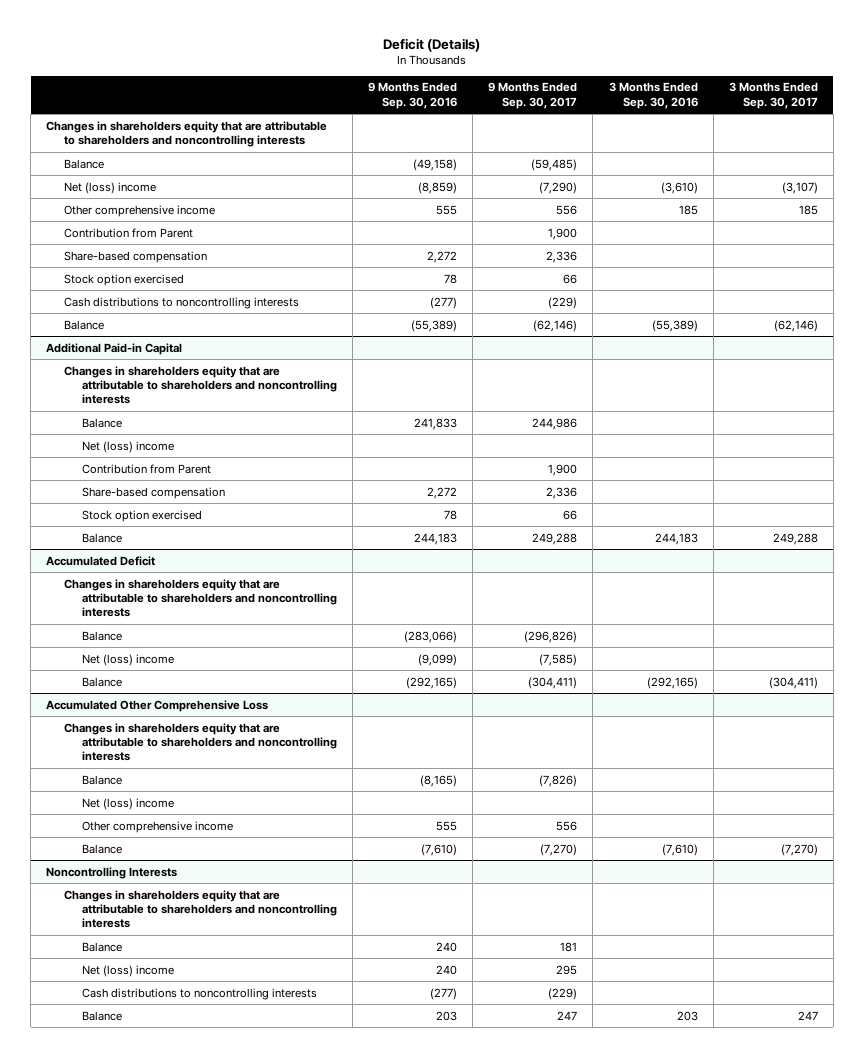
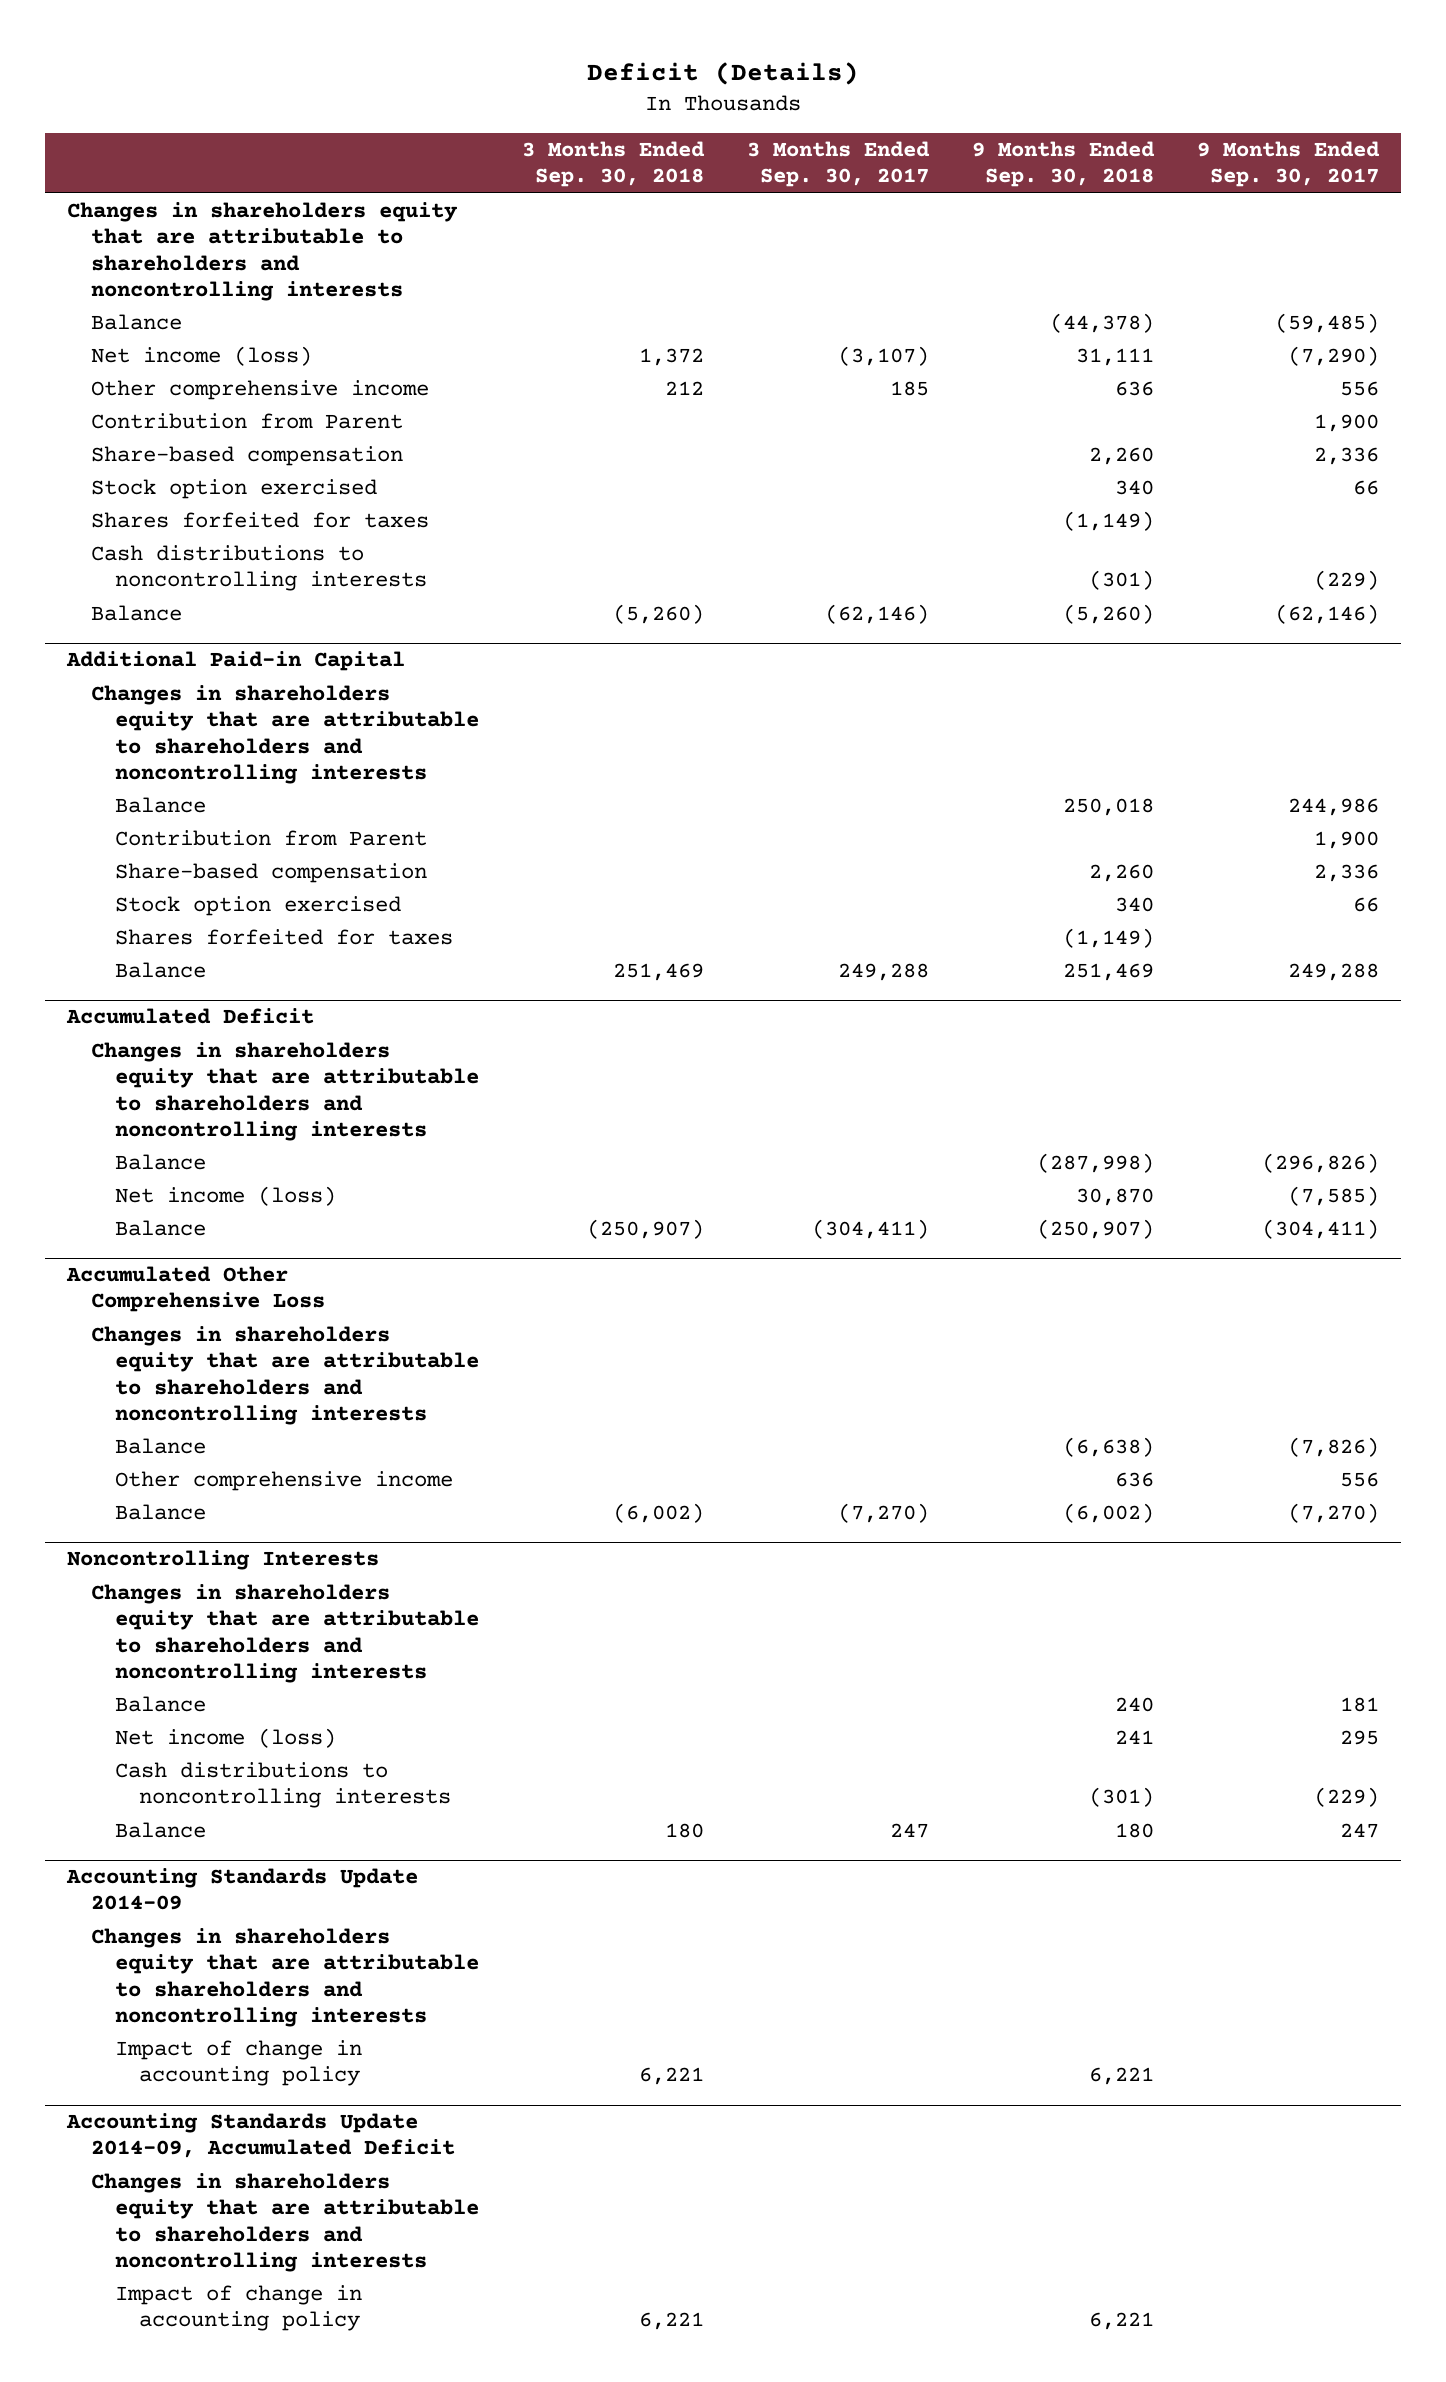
[368,82,458,109] 9 Months Ended Sep. 30, 2016 -> none
[608,82,698,109] 3 Months Ended Sep. 30, 2016 -> none
none -> [522,141,706,188] 3 Months Ended Sep. 30, 2018
none -> [972,141,1156,188] 9 Months Ended Sep. 30, 2018
[64,181,157,194] Net (loss) income -> [90,346,312,367] Net income (loss)
none -> [90,512,429,529] Shares forfeited for taxes
[82,440,175,453] Net (loss) income -> none
none -> [115,929,454,946] Shares forfeited for taxes
[82,653,175,666] Net (loss) income -> [115,1186,337,1207] Net income (loss)
[82,797,175,810] Net (loss) income -> none
[82,964,175,977] Net (loss) income -> [115,1728,337,1749] Net income (loss)
none -> [65,1868,418,1911] Accounting Standards Update 2014-09
none -> [90,1928,480,2027] Changes in shareholders equity that are attributable to shareholders and noncontrolling interests
none -> [115,2040,363,2087] Impact of change in accounting policy
none -> [65,2113,455,2159] Accounting Standards Update 2014-09, Accumulated Deficit
none -> [90,2173,480,2272] Changes in shareholders equity that are attributable to shareholders and noncontrolling interests
none -> [115,2285,363,2332] Impact of change in accounting policy

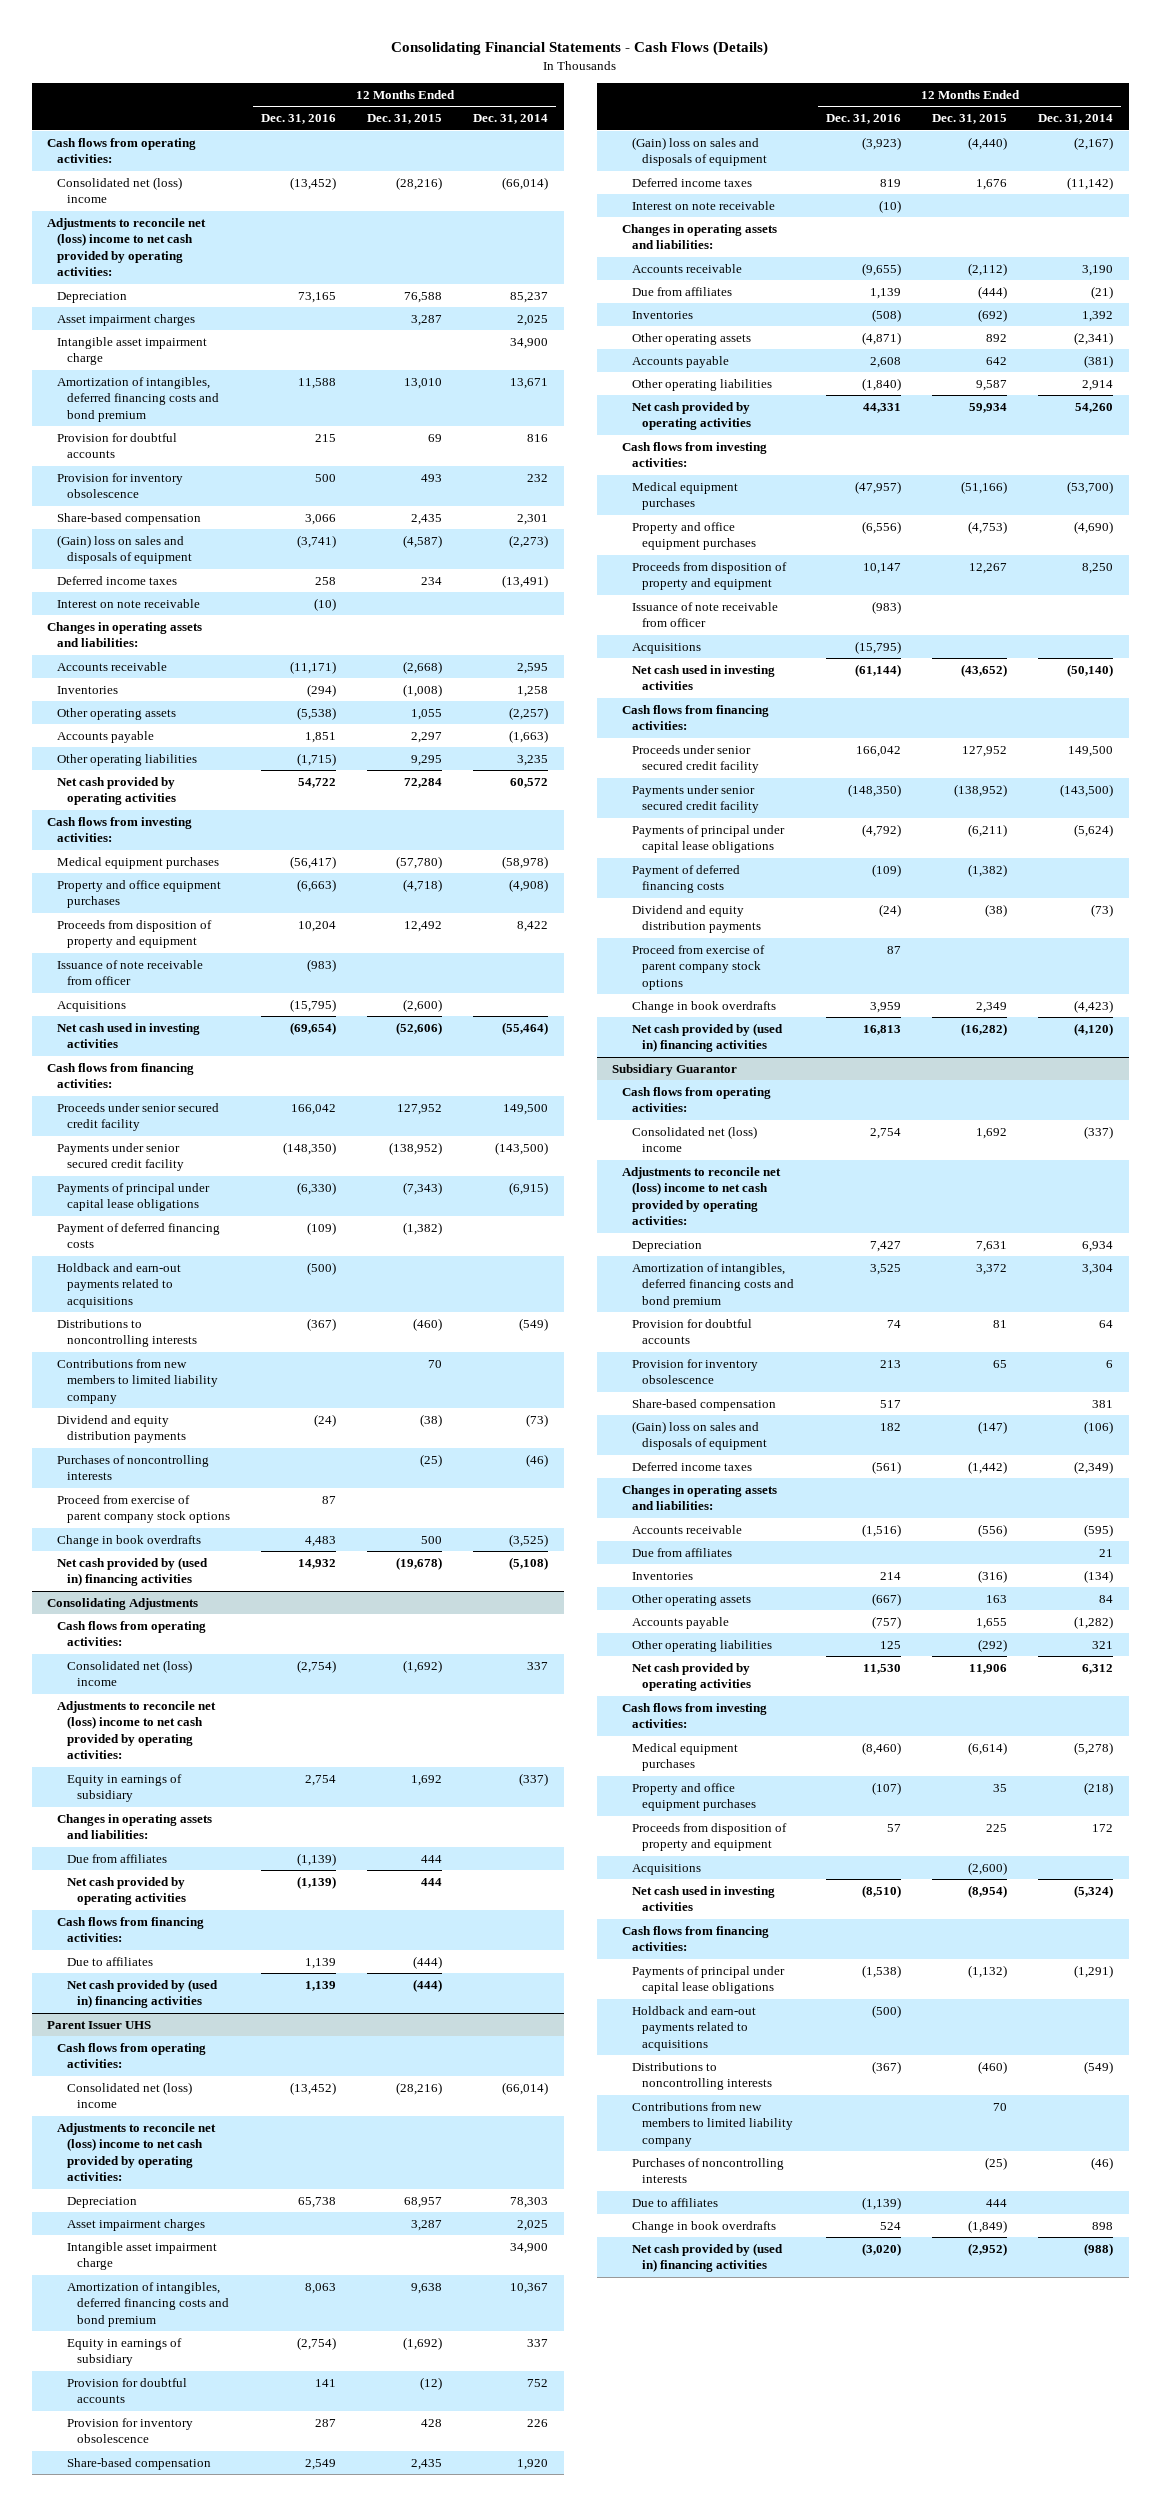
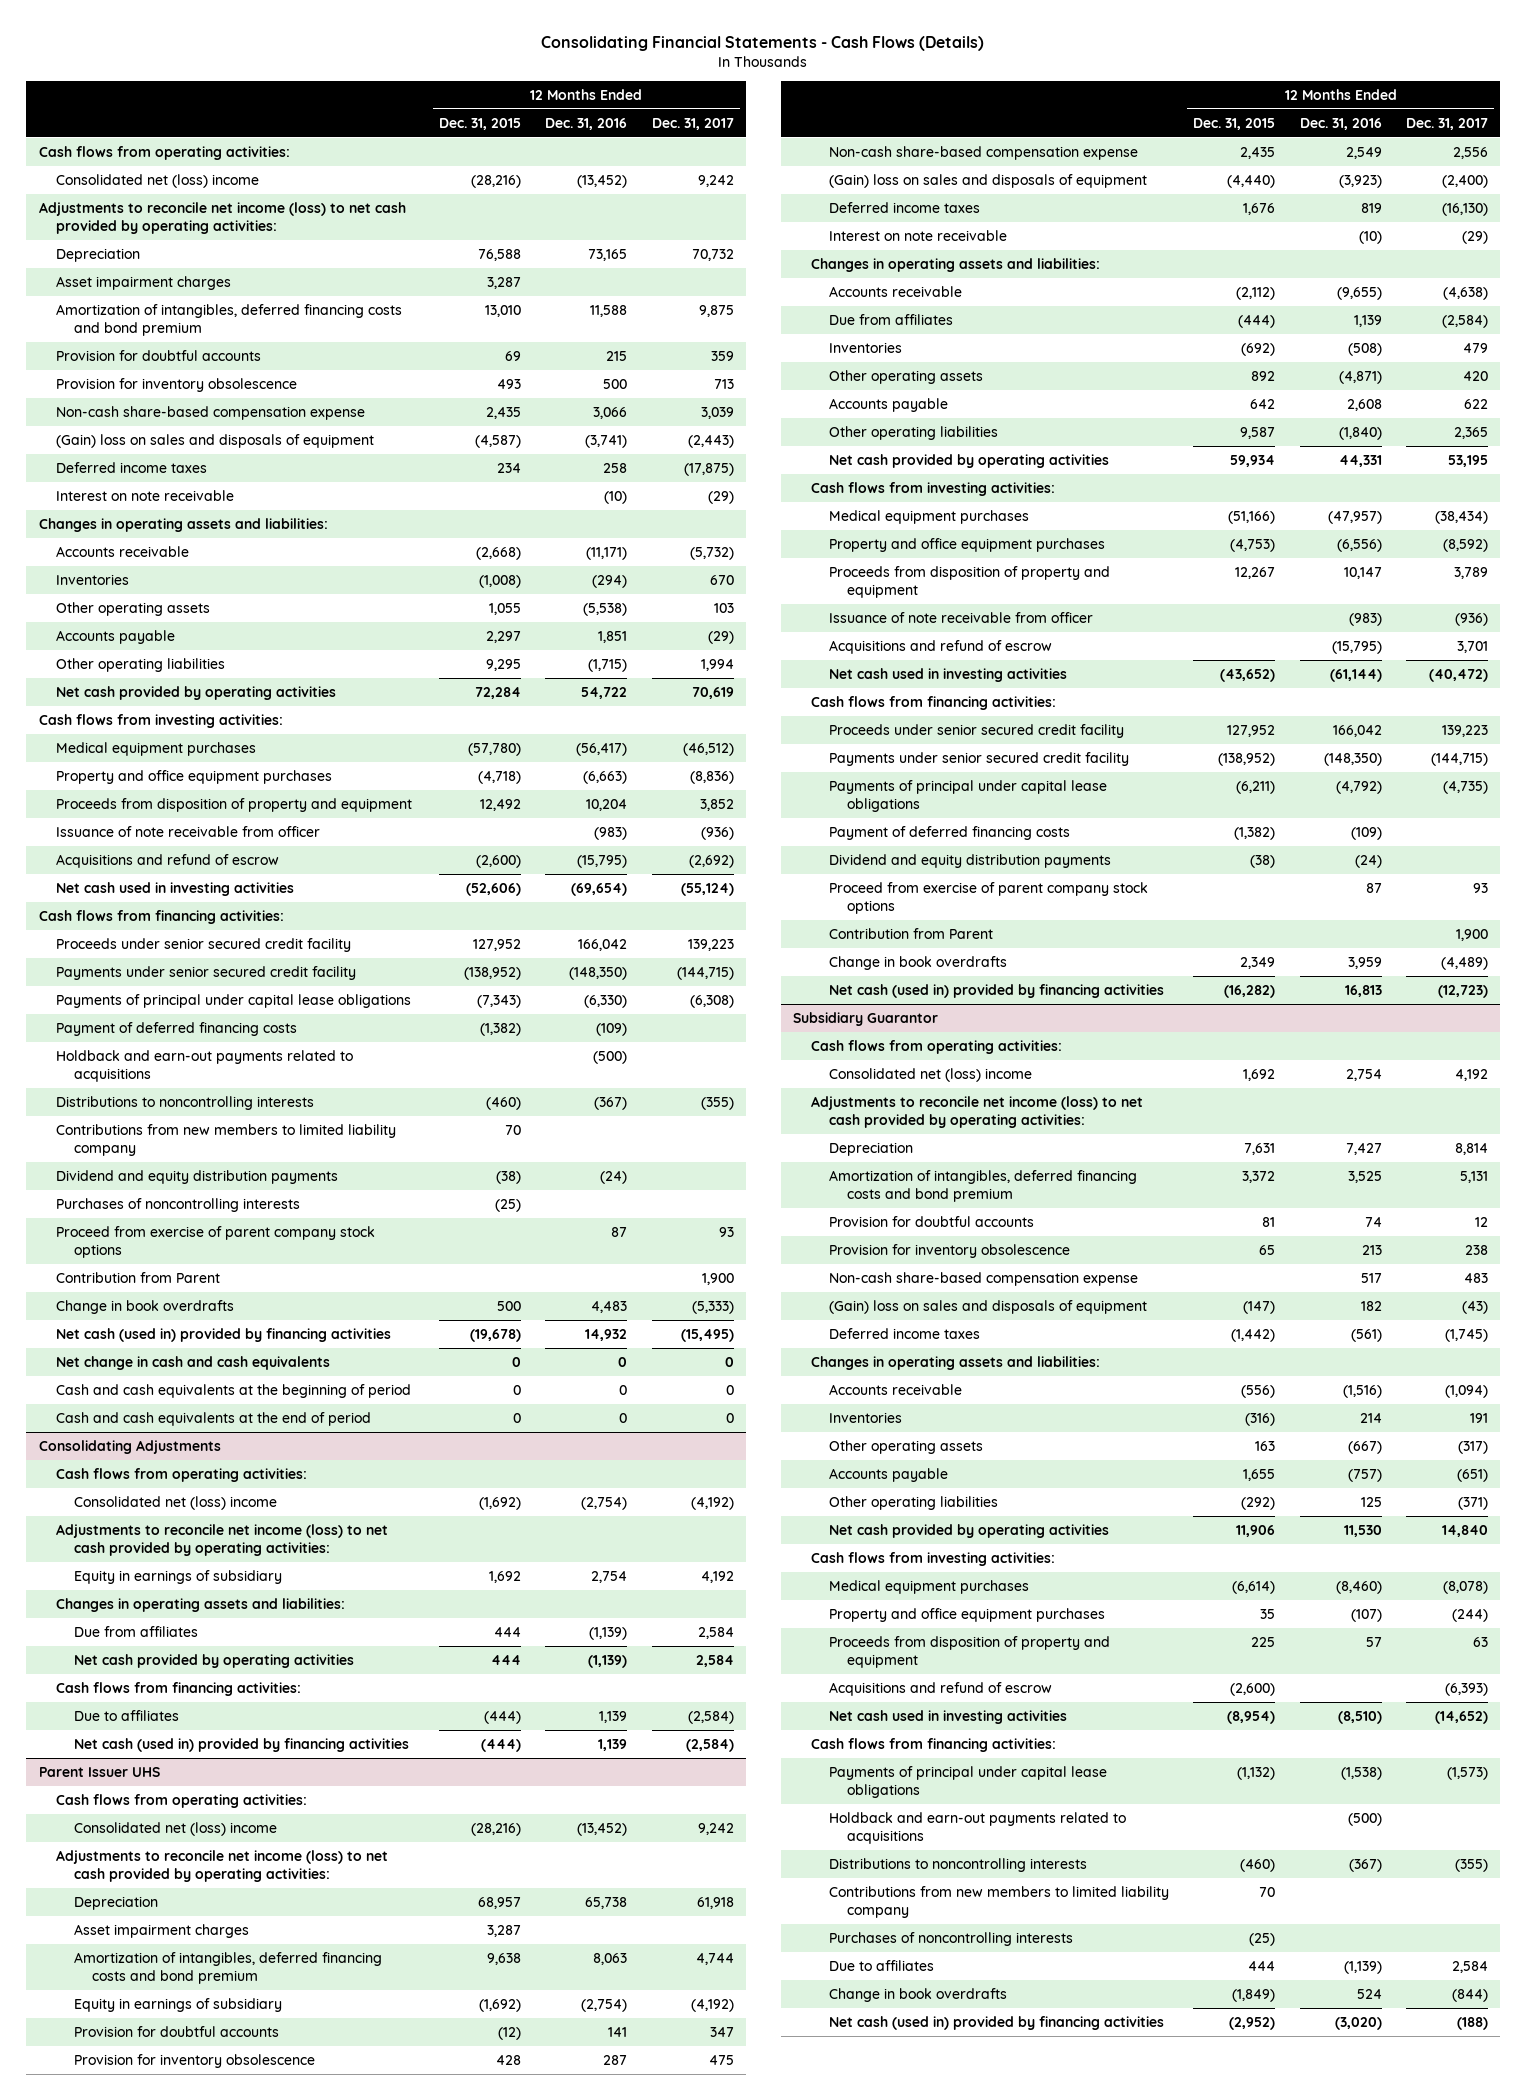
[473,114,549,125] Dec. 31, 2014 -> none
none -> [651,117,734,130] Dec. 31, 2017
[47,217,207,277] Adjustments to reconcile net (loss) income to net cash provided by operating activities: -> [38,201,406,234] Adjustments to reconcile net income (loss) to net cash provided by operating activities:
[57,336,208,366] Intangible asset impairment charge -> none
[57,512,202,525] Share-based compensation -> [56,405,366,420] Non-cash share-based compensation expense
[57,1000,127,1012] Acquisitions -> [56,853,280,868] Acquisitions and refund of escrow
none -> [56,1271,221,1283] Contribution from Parent
[57,1556,209,1587] Net cash provided by (used in) financing activities -> [56,1327,392,1342] Net cash (used in) provided by financing activities
none -> [56,1355,331,1370] Net change in cash and cash equivalents
none -> [56,1383,412,1398] Cash and cash equivalents at the beginning of period
none -> [56,1411,372,1426] Cash and cash equivalents at the end of period
[57,1700,217,1760] Adjustments to reconcile net (loss) income to net cash provided by operating activities: -> [56,1523,389,1556] Adjustments to reconcile net income (loss) to net cash provided by operating activities:
[66,1978,218,2009] Net cash provided by (used in) financing activities -> [74,1737,410,1752] Net cash (used in) provided by financing activities
[57,2122,217,2182] Adjustments to reconcile net (loss) income to net cash provided by operating activities: -> [56,1849,389,1882] Adjustments to reconcile net income (loss) to net cash provided by operating activities:
[66,2241,217,2271] Intangible asset impairment charge -> none
[66,2457,211,2470] Share-based compensation -> [828,145,1138,160] Non-cash share-based compensation expense
[631,642,701,654] Acquisitions -> [828,639,1052,654] Acquisitions and refund of escrow
none -> [828,927,993,939] Contribution from Parent
[631,1022,783,1053] Net cash provided by (used in) financing activities -> [828,983,1164,998] Net cash (used in) provided by financing activities
[622,1166,782,1226] Adjustments to reconcile net (loss) income to net cash provided by operating activities: -> [811,1095,1144,1128] Adjustments to reconcile net income (loss) to net cash provided by operating activities:
[631,1398,776,1411] Share-based compensation -> [828,1271,1138,1286] Non-cash share-based compensation expense
[631,1547,732,1557] Due from affiliates -> none
[631,1863,701,1875] Acquisitions -> [828,1681,1052,1696] Acquisitions and refund of escrow
[631,2242,783,2273] Net cash provided by (used in) financing activities -> [828,2015,1164,2030] Net cash (used in) provided by financing activities

